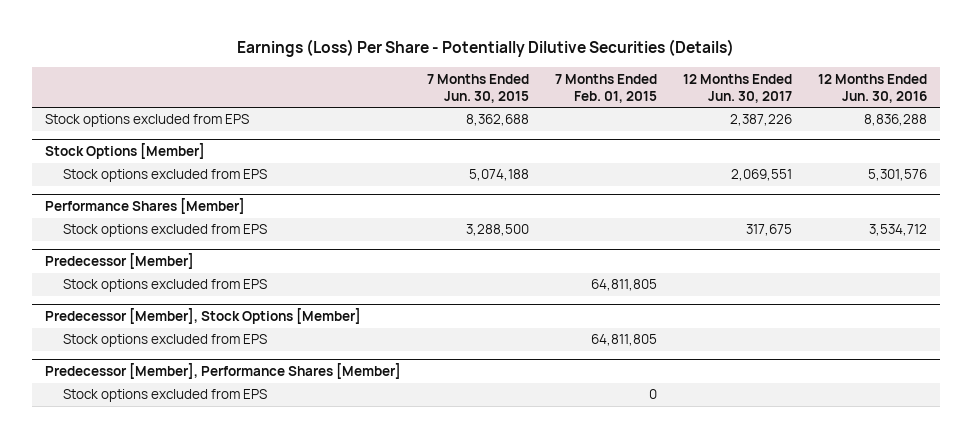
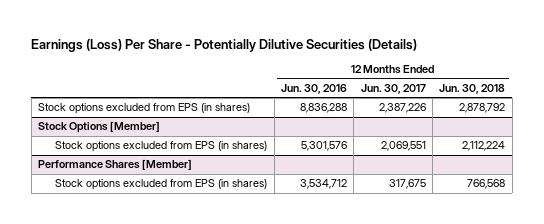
[427,73,530,103] 7 Months Ended Jun. 30, 2015 -> none
[555,73,658,103] 7 Months Ended Feb. 01, 2015 -> none
none -> [439,83,506,94] Jun. 30, 2018
[45,114,250,128] Stock options excluded from EPS -> [38,103,251,115] Stock options excluded from EPS (in shares)
[63,169,268,183] Stock options excluded from EPS -> [55,141,268,153] Stock options excluded from EPS (in shares)
[45,253,195,270] Predecessor [Member] -> none
[63,279,268,293] Stock options excluded from EPS -> none
[45,308,362,325] Predecessor [Member], Stock Options [Member] -> none
[63,334,268,348] Stock options excluded from EPS -> none
[45,363,402,380] Predecessor [Member], Performance Shares [Member] -> none
[63,389,268,403] Stock options excluded from EPS -> none
[63,224,268,238] Stock options excluded from EPS -> [55,179,268,191] Stock options excluded from EPS (in shares)

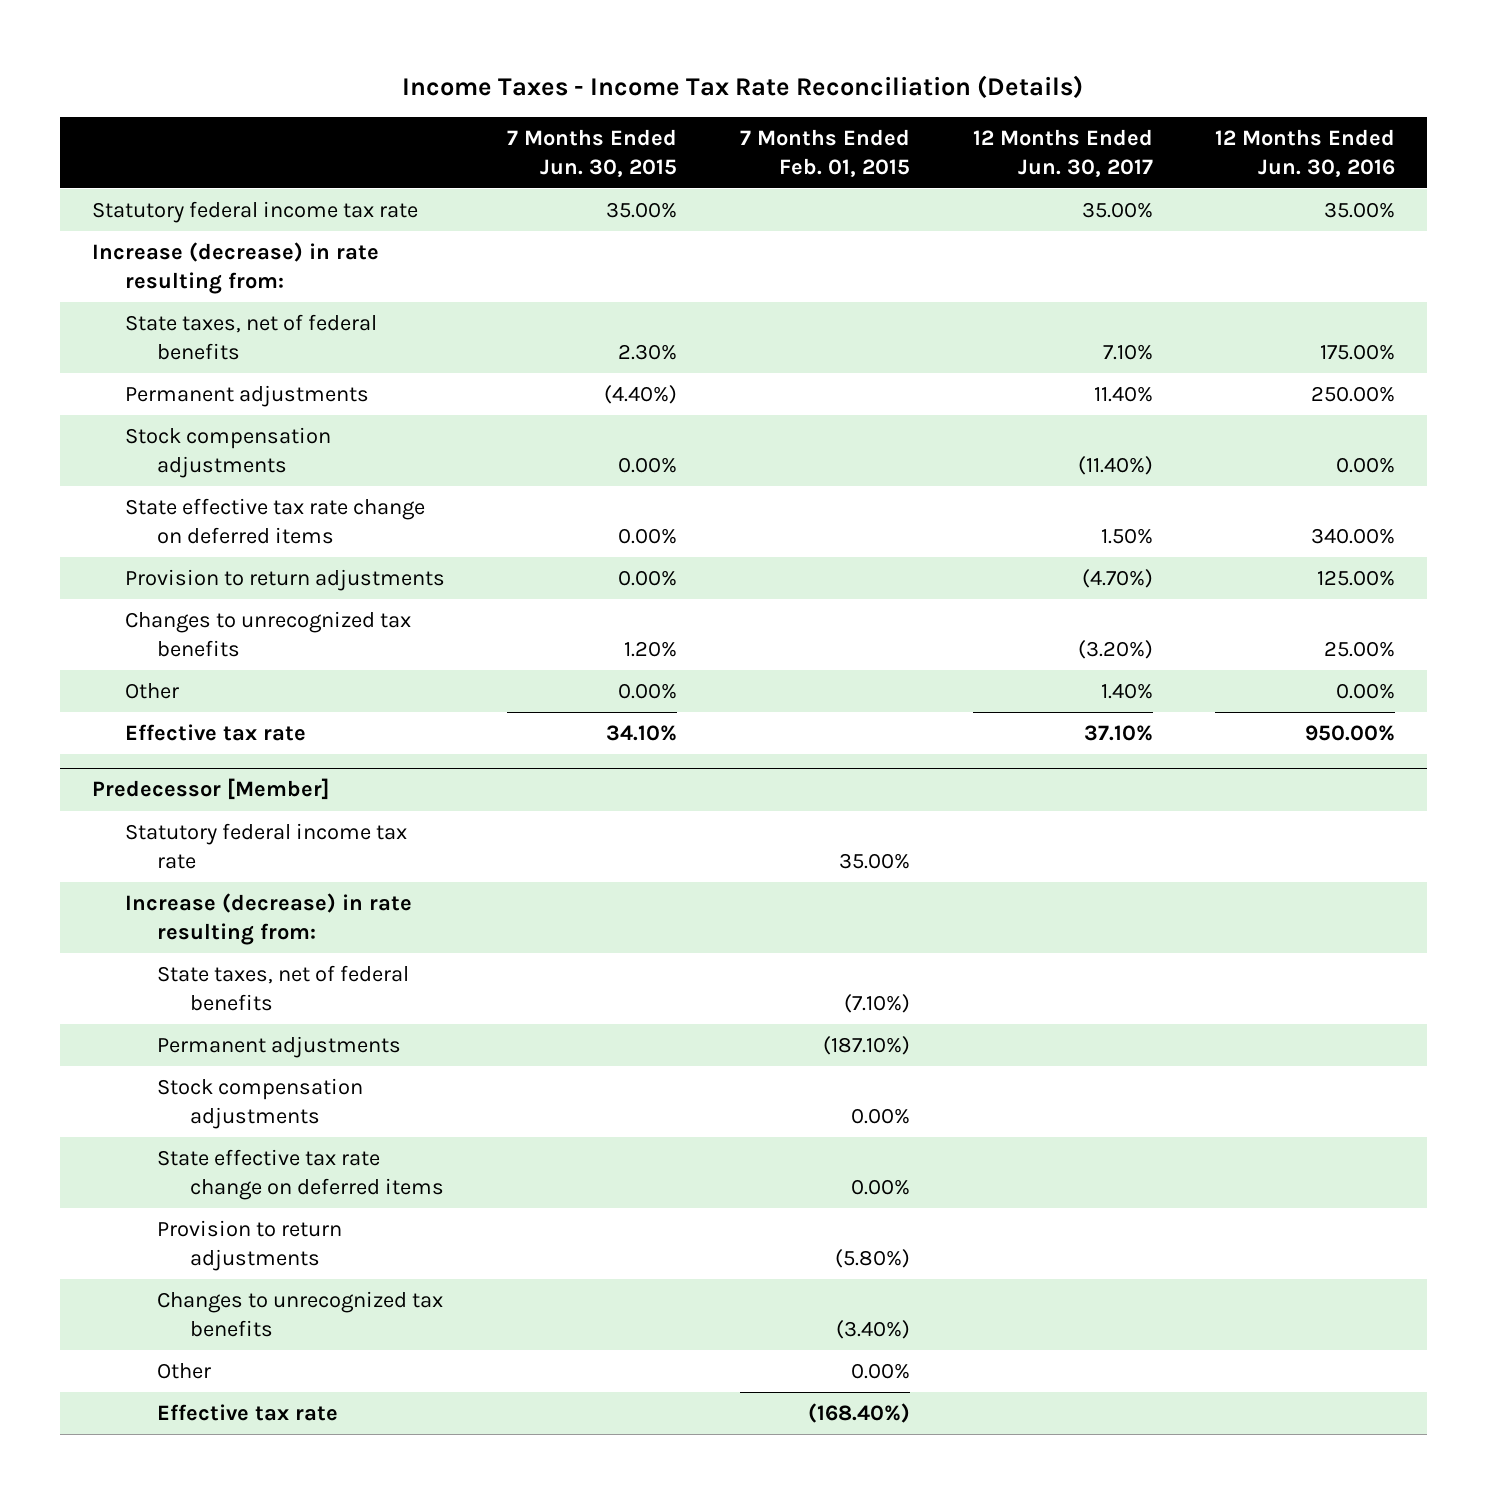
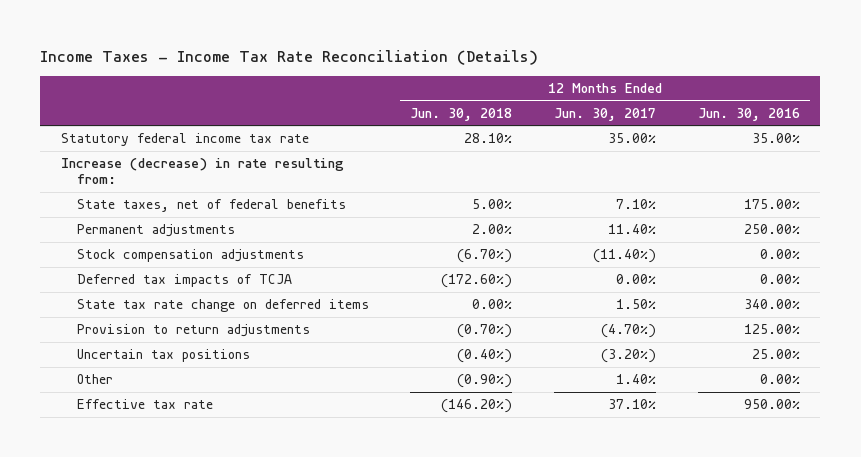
[507,128,678,177] 7 Months Ended Jun. 30, 2015 -> none
[739,128,910,177] 7 Months Ended Feb. 01, 2015 -> none
none -> [410,107,513,121] Jun. 30, 2018
none -> [76,274,292,288] Deferred tax impacts of TCJA
[124,498,425,544] State effective tax rate change on deferred items -> [76,299,369,313] State tax rate change on deferred items
[124,611,411,657] Changes to unrecognized tax benefits -> [76,349,250,363] Uncertain tax positions
[91,778,329,801] Predecessor [Member] -> none
[124,823,407,869] Statutory federal income tax rate -> none
[124,893,412,945] Increase (decrease) in rate resulting from: -> none
[157,965,410,1011] State taxes, net of federal benefits -> none
[157,1036,402,1059] Permanent adjustments -> none
[157,1078,364,1129] Stock compensation adjustments -> none
[157,1149,445,1200] State effective tax rate change on deferred items -> none
[157,1220,343,1271] Provision to return adjustments -> none
[157,1291,444,1337] Changes to unrecognized tax benefits -> none
[157,1363,212,1380] Other -> none
[157,1404,339,1422] Effective tax rate -> none

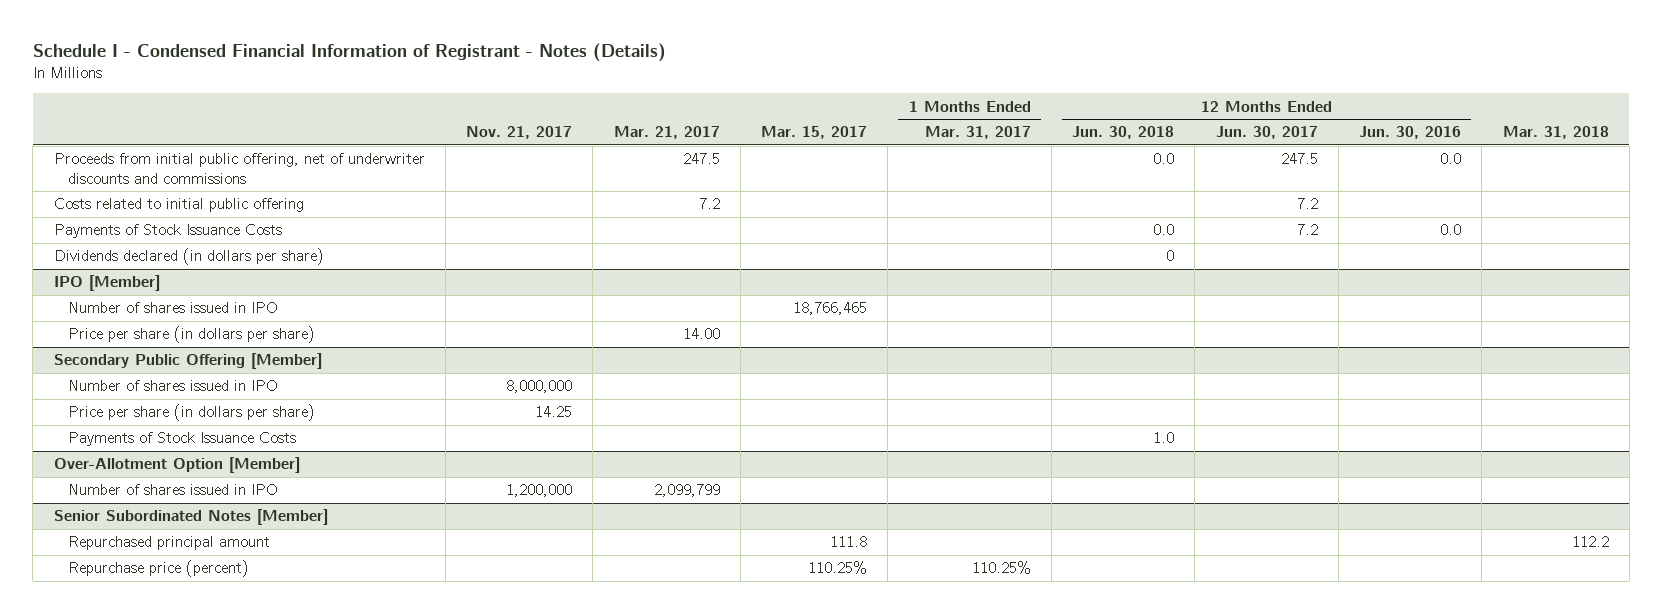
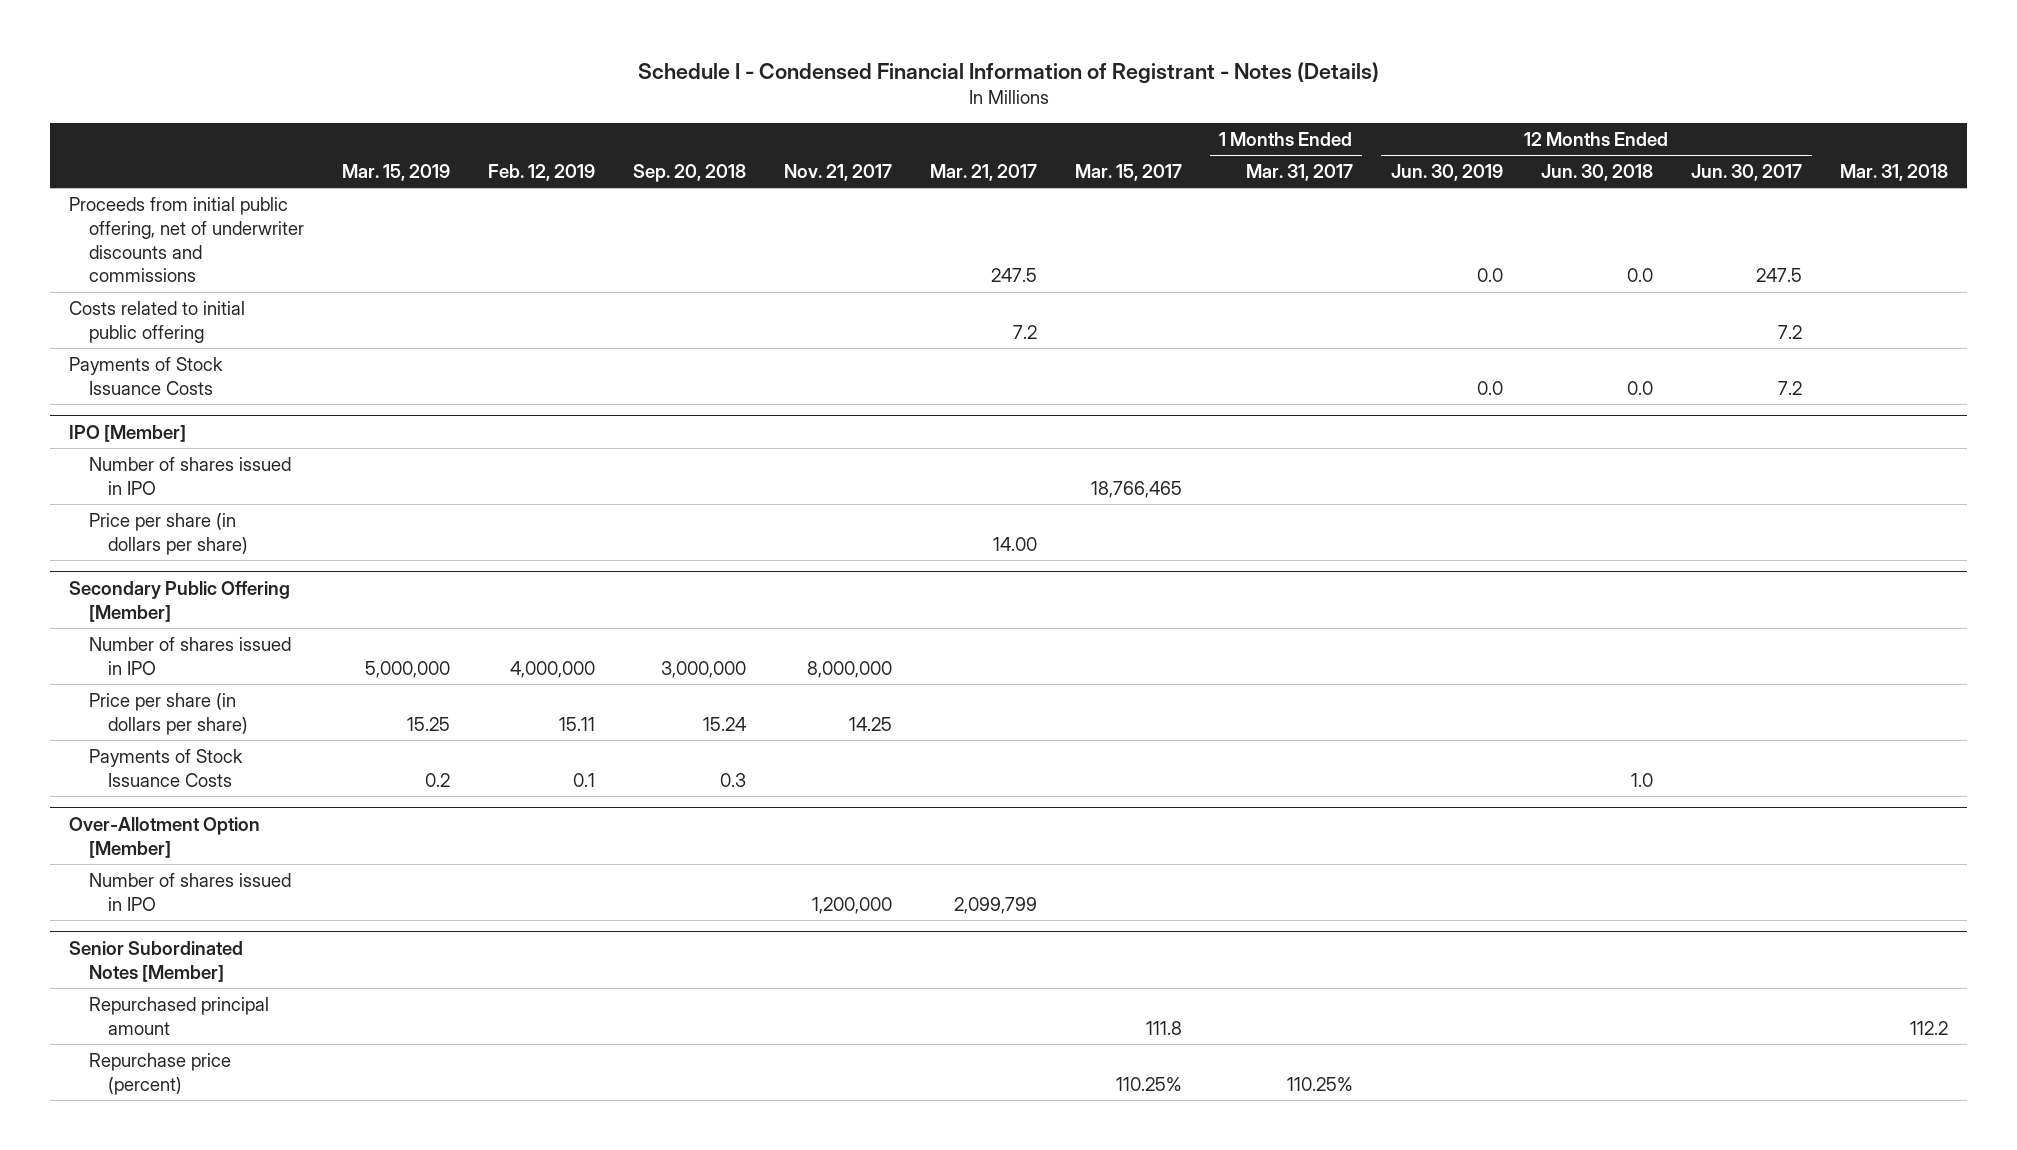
[1359,126,1462,140] Jun. 30, 2016 -> none
none -> [341,163,450,181] Mar. 15, 2019
none -> [487,163,595,181] Feb. 12, 2019
none -> [632,163,746,182] Sep. 20, 2018
none -> [1390,163,1503,181] Jun. 30, 2019
[53,248,324,266] Dividends declared (in dollars per share) -> none

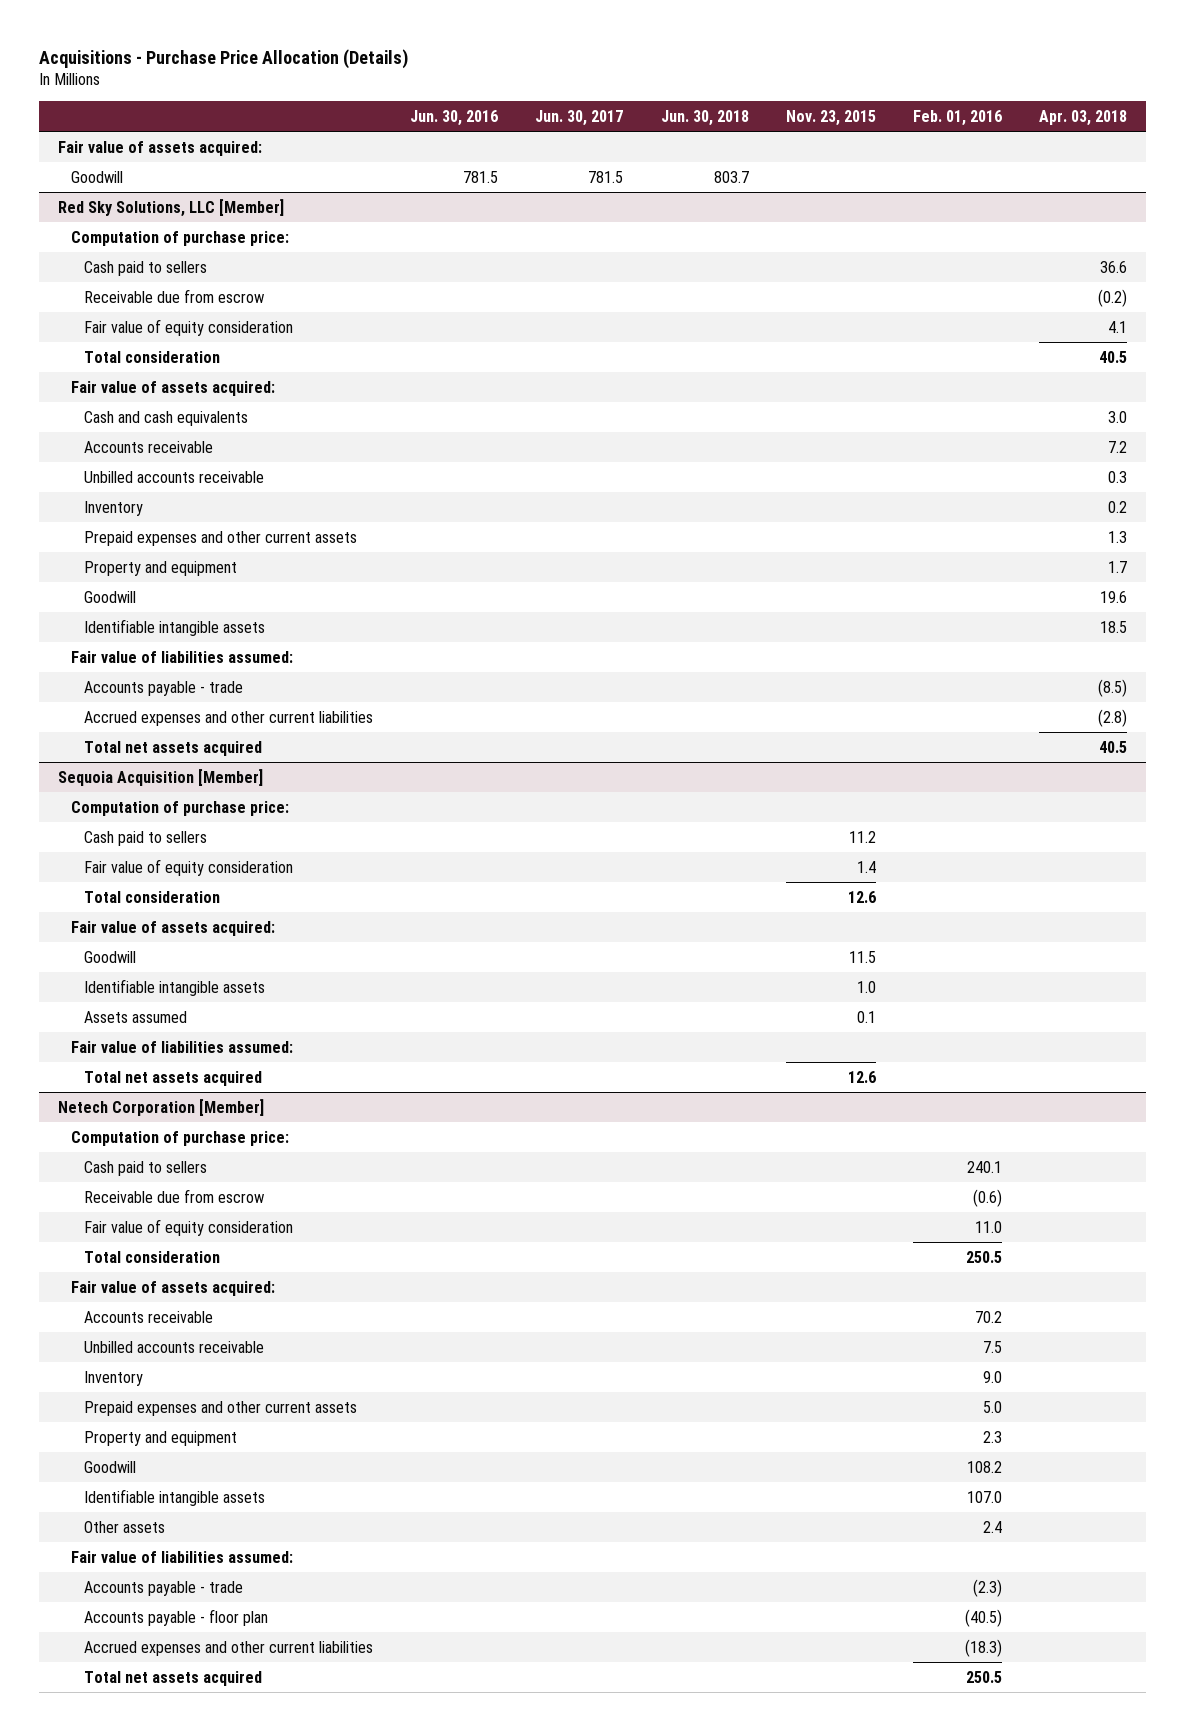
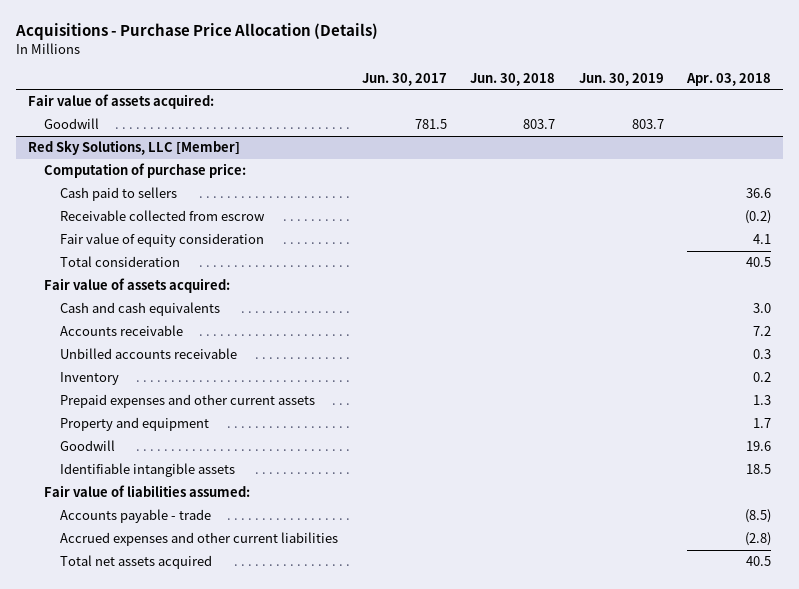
[409,109,498,126] Jun. 30, 2016 -> none
[785,109,876,126] Nov. 23, 2015 -> none
[913,109,1003,126] Feb. 01, 2016 -> none
none -> [578,72,664,86] Jun. 30, 2019
[83,288,264,303] Receivable due from escrow -> [60,210,266,222] Receivable collected from escrow
[57,768,263,786] Sequoia Acquisition [Member] -> none
[70,800,289,816] Computation of purchase price: -> none
[83,830,207,846] Cash paid to sellers -> none
[83,858,293,876] Fair value of equity consideration -> none
[83,890,220,903] Total consideration -> none
[70,920,275,936] Fair value of assets acquired: -> none
[83,950,136,963] Goodwill -> none
[83,978,265,996] Identifiable intangible assets -> none
[83,1010,187,1023] Assets assumed -> none
[70,1040,293,1053] Fair value of liabilities assumed: -> none
[83,1070,262,1086] Total net assets acquired -> none
[57,1098,264,1116] Netech Corporation [Member] -> none
[70,1130,289,1146] Computation of purchase price: -> none
[83,1160,207,1176] Cash paid to sellers -> none
[83,1188,264,1203] Receivable due from escrow -> none
[83,1218,293,1236] Fair value of equity consideration -> none
[83,1250,220,1263] Total consideration -> none
[70,1280,275,1296] Fair value of assets acquired: -> none
[83,1310,213,1323] Accounts receivable -> none
[83,1340,264,1353] Unbilled accounts receivable -> none
[83,1370,143,1386] Inventory -> none
[83,1400,357,1416] Prepaid expenses and other current assets -> none
[83,1430,237,1446] Property and equipment -> none
[83,1460,136,1473] Goodwill -> none
[83,1488,265,1506] Identifiable intangible assets -> none
[83,1520,165,1533] Other assets -> none
[70,1550,293,1563] Fair value of liabilities assumed: -> none
[83,1580,243,1596] Accounts payable - trade -> none
[83,1608,268,1626] Accounts payable - floor plan -> none
[83,1640,373,1656] Accrued expenses and other current liabilities -> none
[83,1670,262,1686] Total net assets acquired -> none

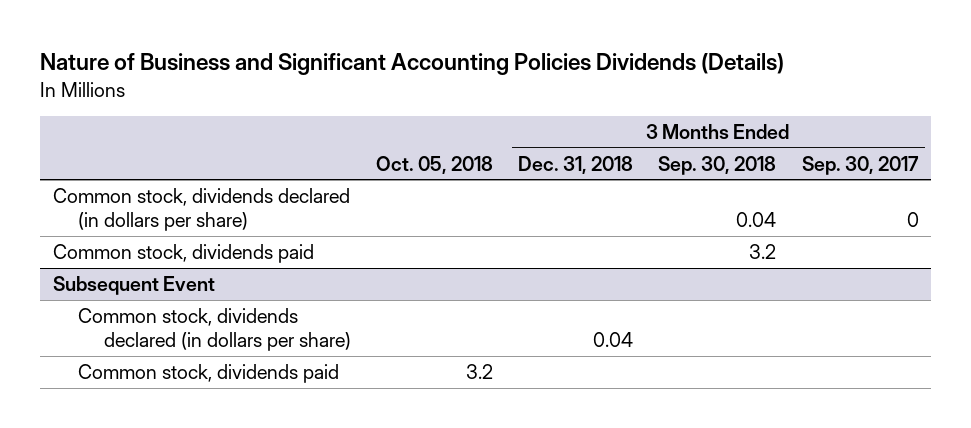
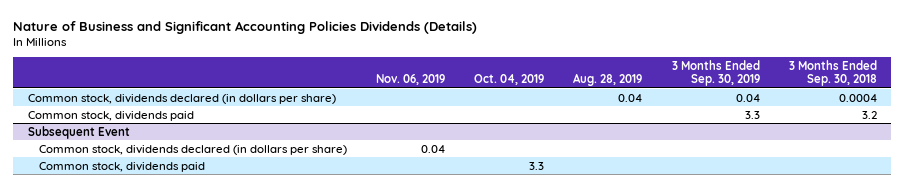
[375,155,493,174] Oct. 05, 2018 -> none
[518,155,634,174] Dec. 31, 2018 -> none
[801,155,919,175] Sep. 30, 2017 -> none
none -> [376,74,446,86] Nov. 06, 2019
none -> [474,74,545,86] Oct. 04, 2019
none -> [573,73,643,87] Aug. 28, 2019
none -> [671,59,760,87] 3 Months Ended Sep. 30, 2019
[736,211,777,227] 0.04 -> [838,93,877,102] 0.0004

